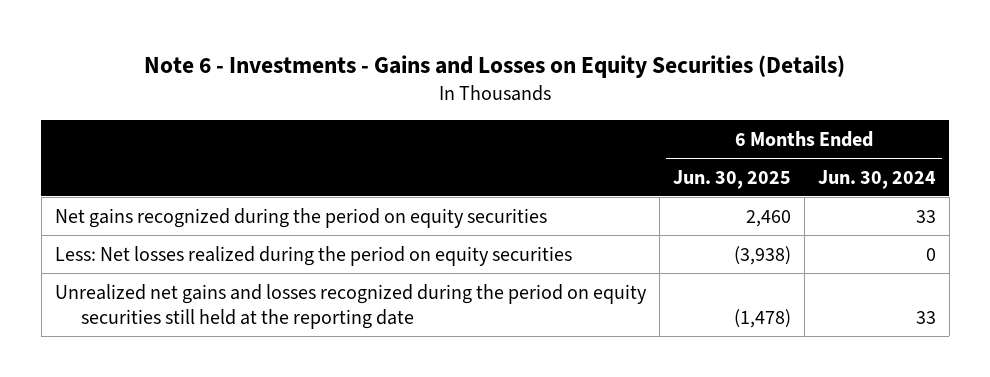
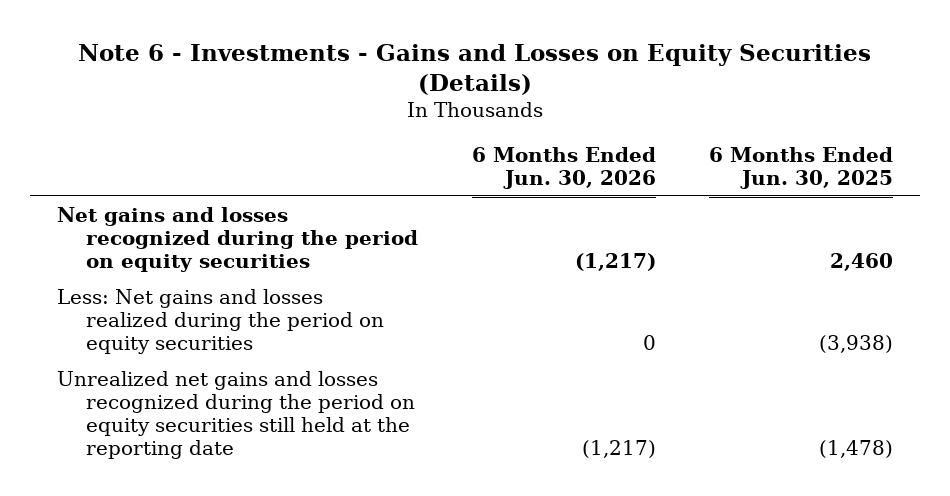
[817,169,936,189] Jun. 30, 2024 -> none
none -> [471,146,656,189] 6 Months Ended Jun. 30, 2026
[54,207,547,228] Net gains recognized during the period on equity securities -> [57,207,419,273] Net gains and losses recognized during the period on equity securities
[54,245,572,266] Less: Net losses realized during the period on equity securities -> [57,289,385,355] Less: Net gains and losses realized during the period on equity securities

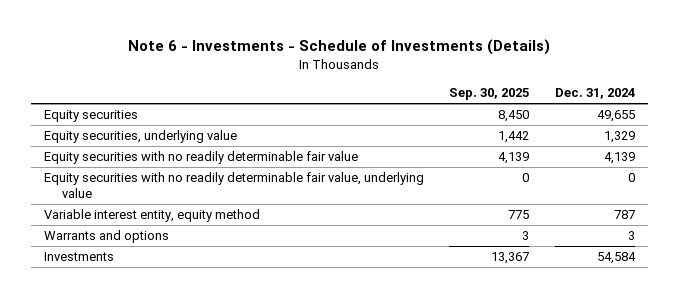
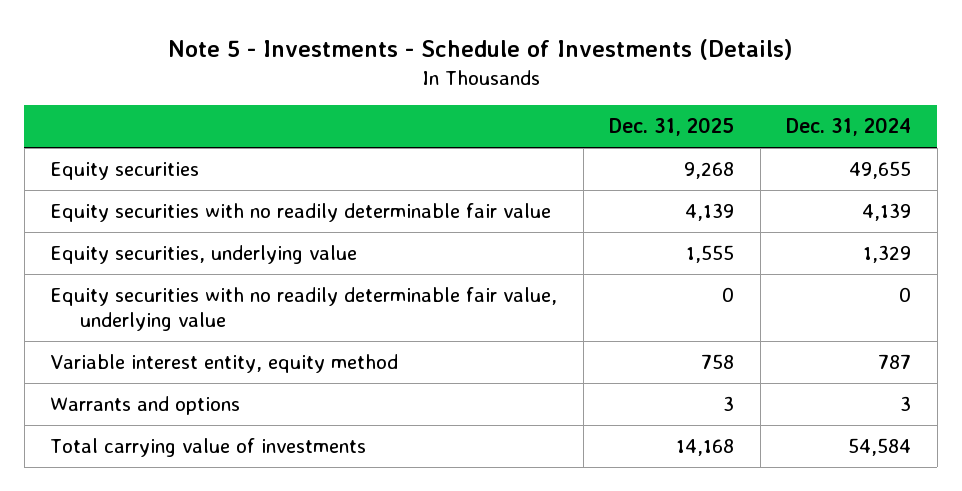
[128,39,551,56] Note 6 - Investments - Schedule of Investments (Details) -> [167,38,793,60] Note 5 - Investments - Schedule of Investments (Details)
[449,88,530,101] Sep. 30, 2025 -> none
none -> [609,117,735,137] Dec. 31, 2025
[43,130,237,144] Equity securities, underlying value -> [50,244,358,264] Equity securities, underlying value
[43,252,114,262] Investments -> [50,437,367,457] Total carrying value of investments

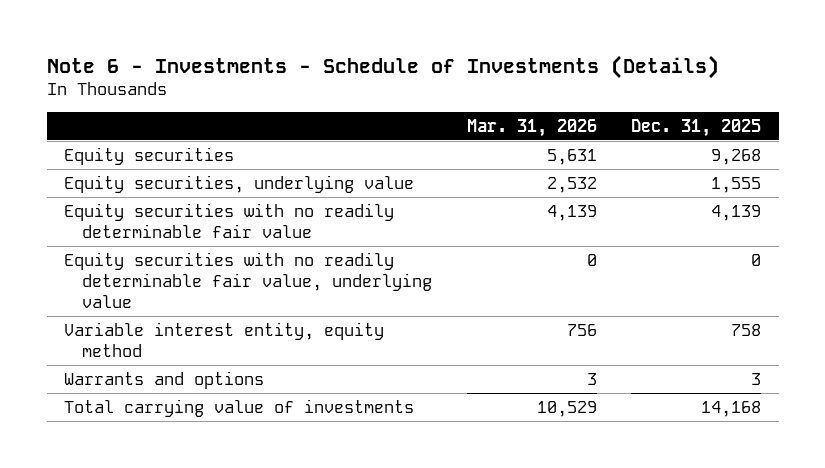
[167,38,793,60] Note 5 - Investments - Schedule of Investments (Details) -> [46,54,719,79] Note 6 - Investments - Schedule of Investments (Details)
[786,117,912,137] Dec. 31, 2024 -> none
none -> [466,119,597,138] Mar. 31, 2026
[50,202,552,222] Equity securities with no readily determinable fair value -> [63,202,394,238] Equity securities with no readily determinable fair value

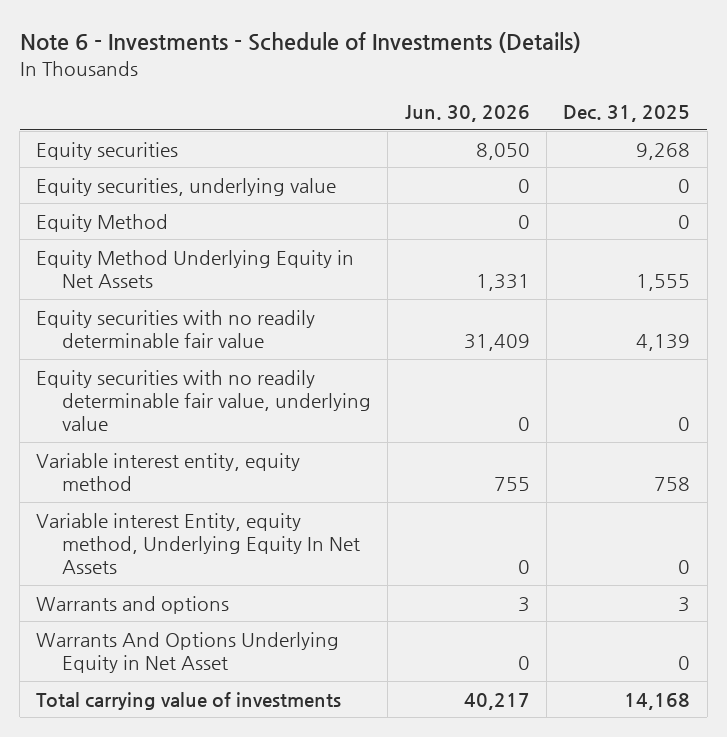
[466,119,597,138] Mar. 31, 2026 -> none
none -> [404,105,530,123] Jun. 30, 2026
[711,176,762,193] 1,555 -> [678,178,691,193] 0
none -> [36,213,169,232] Equity Method
none -> [36,249,355,288] Equity Method Underlying Equity in Net Assets
none -> [36,512,360,575] Variable interest Entity, equity method, Underlying Equity In Net Assets
none -> [36,631,340,673] Warrants And Options Underlying Equity in Net Asset

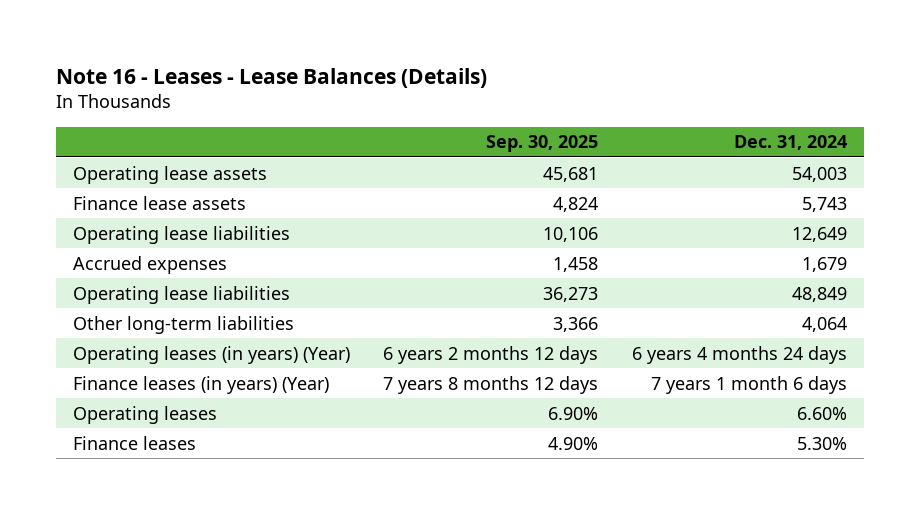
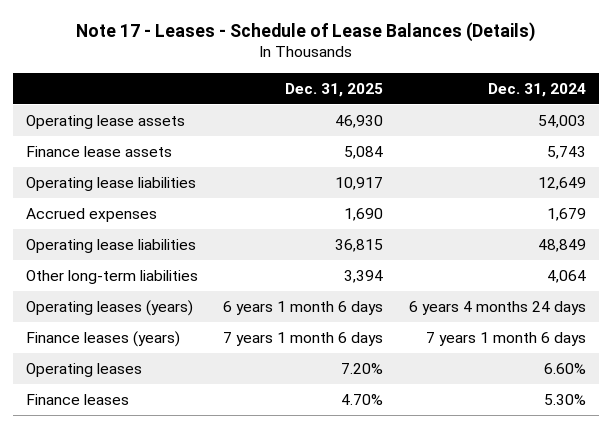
[55,67,487,88] Note 16 - Leases - Lease Balances (Details) -> [75,21,535,42] Note 17 - Leases - Schedule of Lease Balances (Details)
[486,135,599,153] Sep. 30, 2025 -> none
none -> [285,82,384,97] Dec. 31, 2025
[72,345,350,364] Operating leases (in years) (Year) -> [25,299,193,316] Operating leases (years)
[72,375,329,394] Finance leases (in years) (Year) -> [25,330,180,347] Finance leases (years)

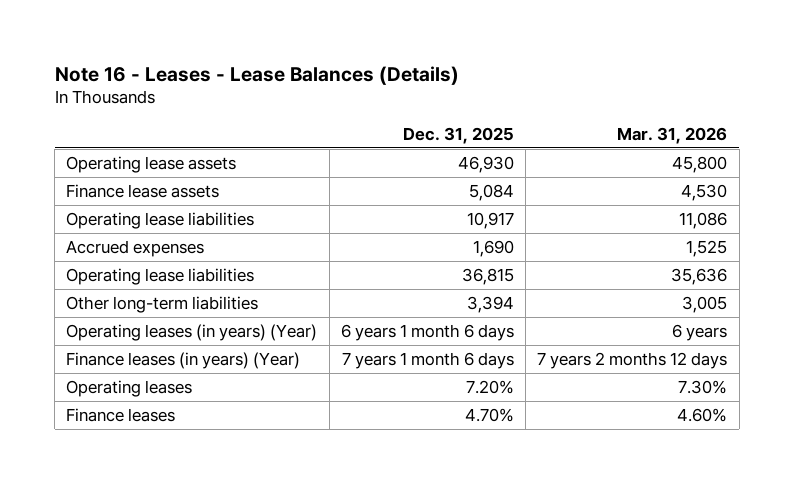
[75,21,535,42] Note 17 - Leases - Schedule of Lease Balances (Details) -> [54,65,459,85] Note 16 - Leases - Lease Balances (Details)
[487,82,586,97] Dec. 31, 2024 -> none
none -> [617,126,728,144] Mar. 31, 2026
[25,299,193,316] Operating leases (years) -> [66,323,318,341] Operating leases (in years) (Year)
[25,330,180,347] Finance leases (years) -> [66,351,301,369] Finance leases (in years) (Year)

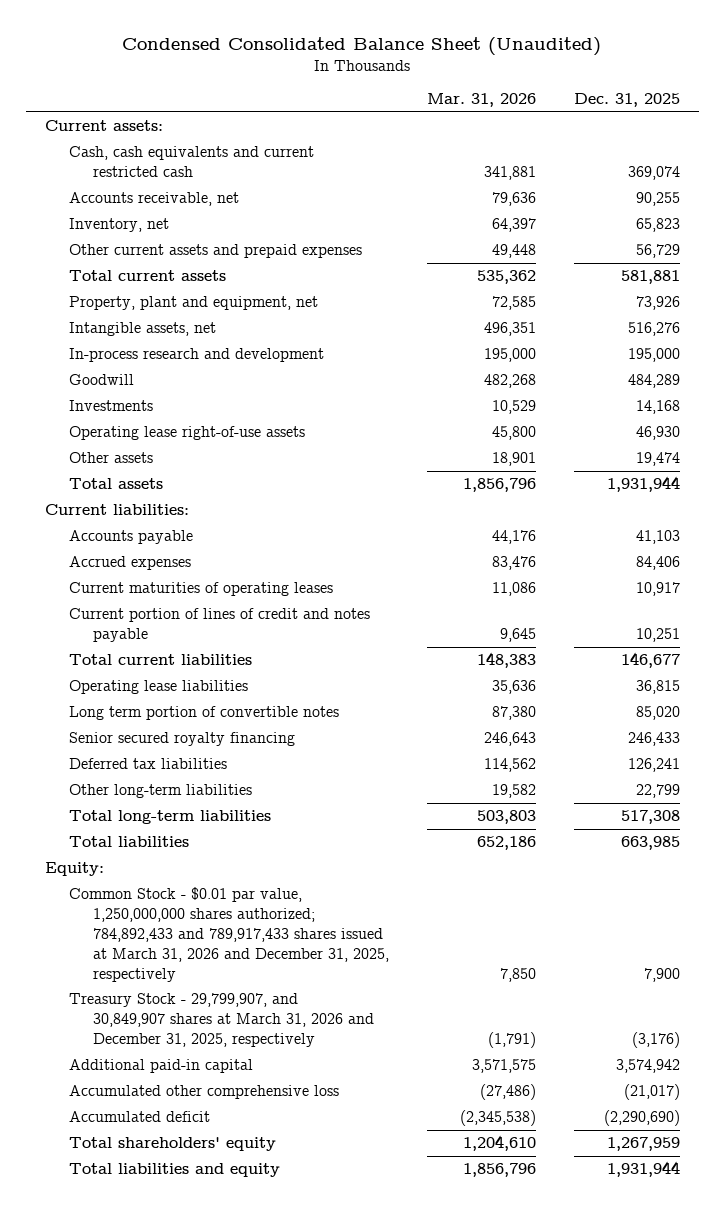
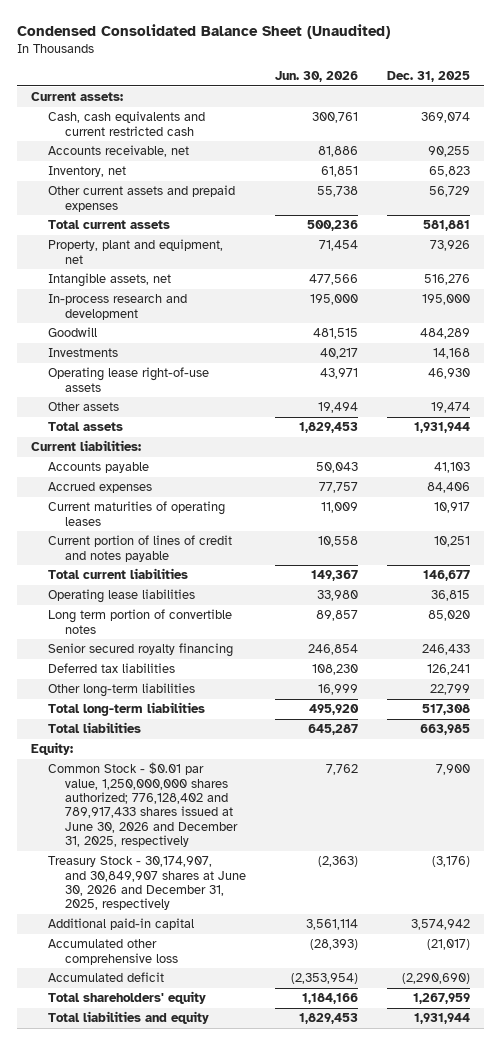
[426,93,536,108] Mar. 31, 2026 -> none
none -> [275,70,359,82] Jun. 30, 2026
[68,887,389,982] Common Stock - $0.01 par value, 1,250,000,000 shares authorized; 784,892,433 and 789,917,433 shares issued at March 31, 2026 and December 31, 2025, respectively -> [48,762,239,847] Common Stock - $0.01 par value, 1,250,000,000 shares authorized; 776,128,402 and 789,917,433 shares issued at June 30, 2026 and December 31, 2025, respectively
[68,993,374,1048] Treasury Stock - 29,799,907, and 30,849,907 shares at March 31, 2026 and December 31, 2025, respectively -> [48,856,247,911] Treasury Stock - 30,174,907, and 30,849,907 shares at June 30, 2026 and December 31, 2025, respectively

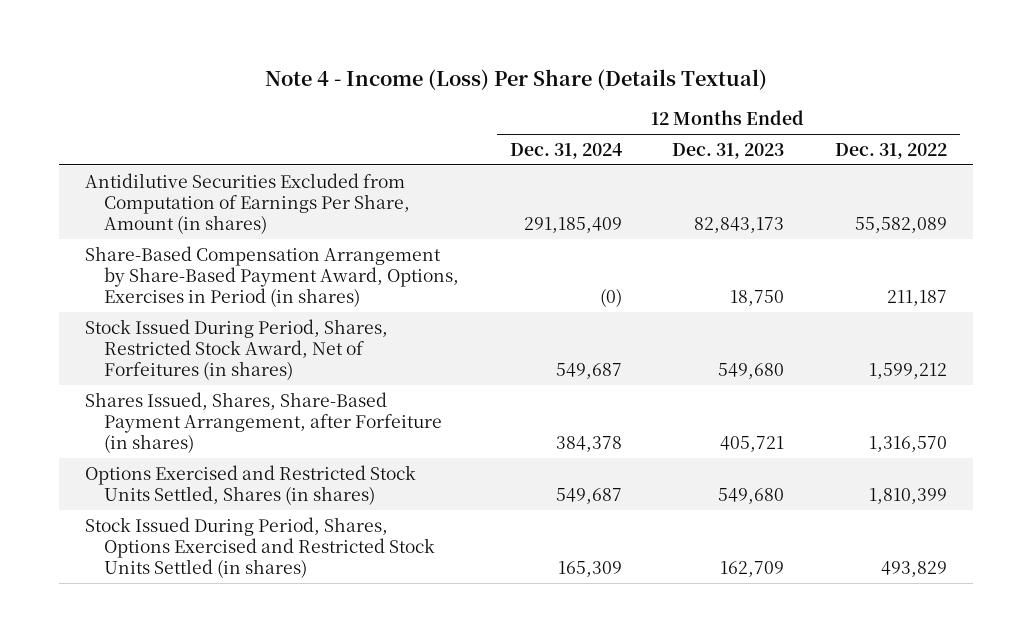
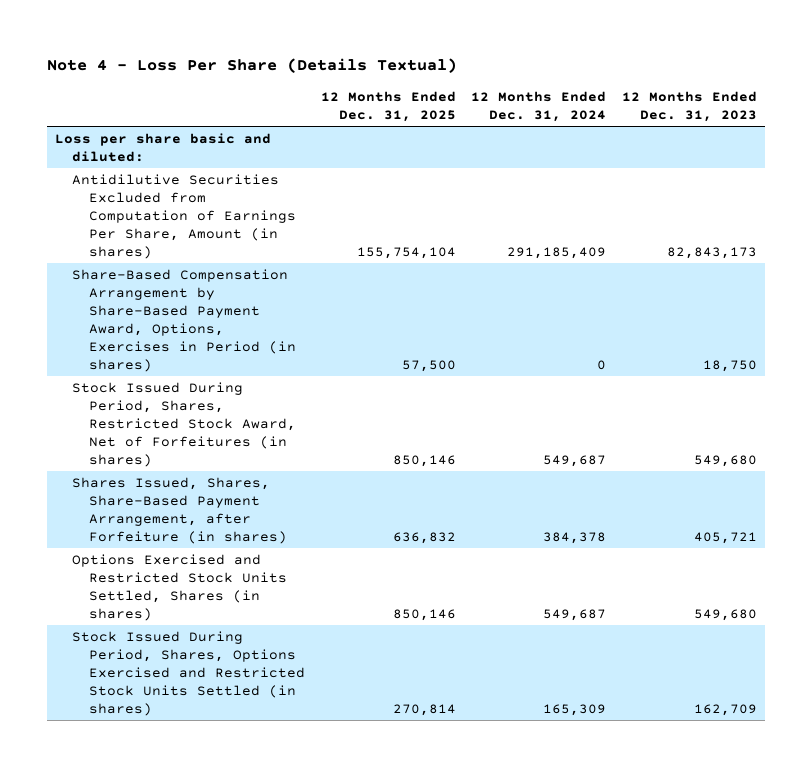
[264,68,767,90] Note 4 - Income (Loss) Per Share (Details Textual) -> [47,57,458,73] Note 4 - Loss Per Share (Details Textual)
[835,142,948,159] Dec. 31, 2022 -> none
none -> [320,90,456,122] 12 Months Ended Dec. 31, 2025
none -> [54,133,271,162] Loss per share basic and diluted:
[599,288,622,308] (0) -> [597,359,607,370] 0

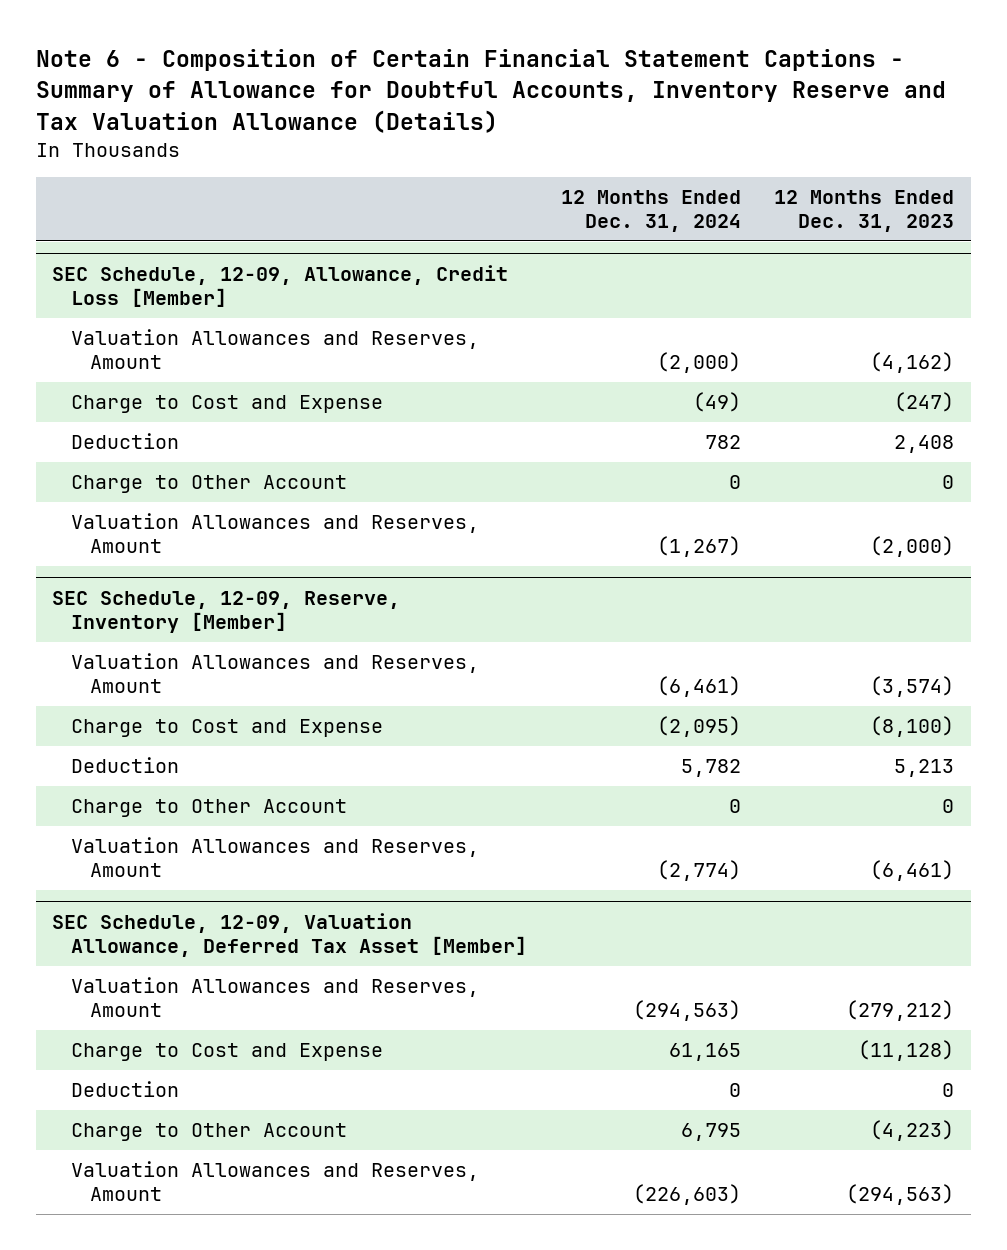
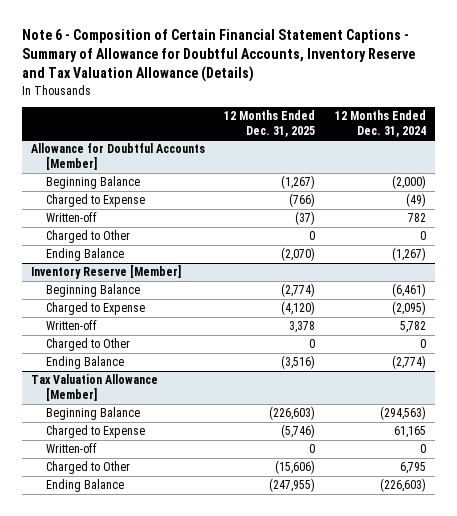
[774,190,955,233] 12 Months Ended Dec. 31, 2023 -> none
none -> [224,110,316,137] 12 Months Ended Dec. 31, 2025
[52,265,509,308] SEC Schedule, 12-09, Allowance, Credit Loss [Member] -> [31,143,206,170] Allowance for Doubtful Accounts [Member]
[71,329,480,370] Valuation Allowances and Reserves, Amount -> [45,176,140,190] Beginning Balance
[71,395,384,414] Charge to Cost and Expense -> [45,194,145,208] Charged to Expense
[71,433,180,450] Deduction -> [45,212,97,223] Written-off
[71,475,348,494] Charge to Other Account -> [45,230,130,244] Charged to Other
[71,513,480,554] Valuation Allowances and Reserves, Amount -> [45,248,124,262] Ending Balance
[52,591,401,634] SEC Schedule, 12-09, Reserve, Inventory [Member] -> [31,265,182,280] Inventory Reserve [Member]
[71,653,480,694] Valuation Allowances and Reserves, Amount -> [45,284,140,298] Beginning Balance
[71,719,384,738] Charge to Cost and Expense -> [45,302,145,316] Charged to Expense
[71,757,180,774] Deduction -> [45,320,97,331] Written-off
[71,799,348,818] Charge to Other Account -> [45,338,130,352] Charged to Other
[71,837,480,878] Valuation Allowances and Reserves, Amount -> [45,356,124,370] Ending Balance
[52,913,528,958] SEC Schedule, 12-09, Valuation Allowance, Deferred Tax Asset [Member] -> [31,374,159,401] Tax Valuation Allowance [Member]
[71,977,480,1018] Valuation Allowances and Reserves, Amount -> [45,407,140,421] Beginning Balance
[71,1043,384,1062] Charge to Cost and Expense -> [45,425,145,439] Charged to Expense
[71,1081,180,1098] Deduction -> [45,443,97,454] Written-off
[71,1123,348,1142] Charge to Other Account -> [45,461,130,475] Charged to Other
[71,1161,480,1202] Valuation Allowances and Reserves, Amount -> [45,479,124,493] Ending Balance

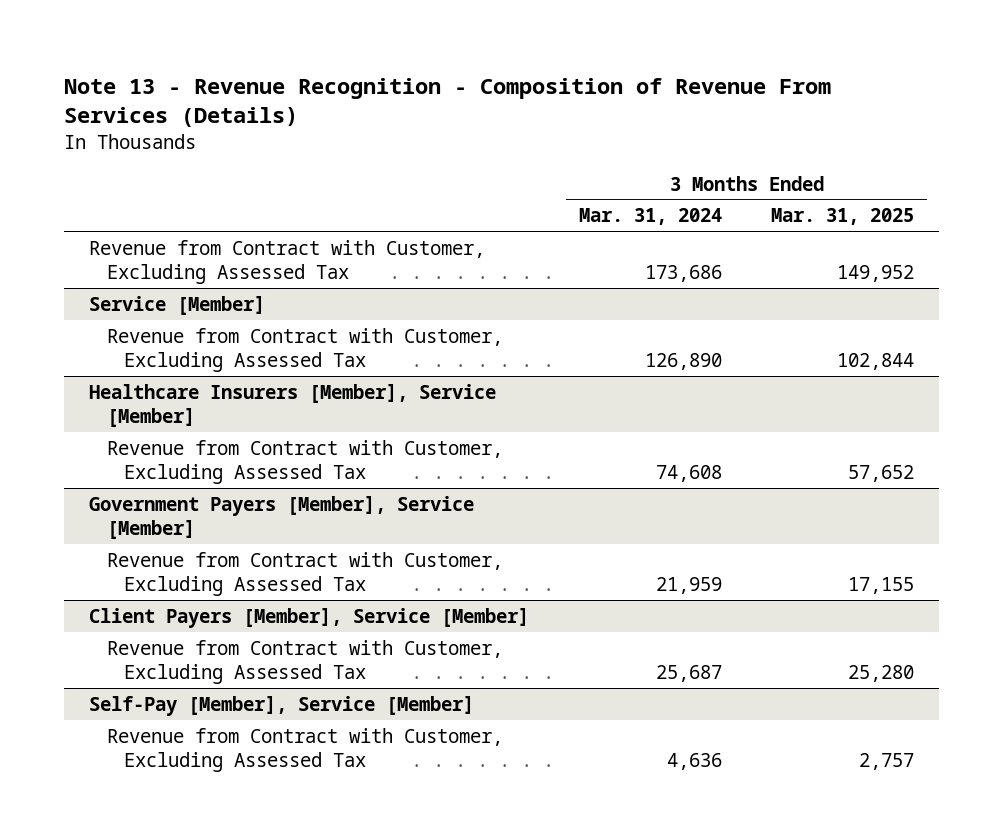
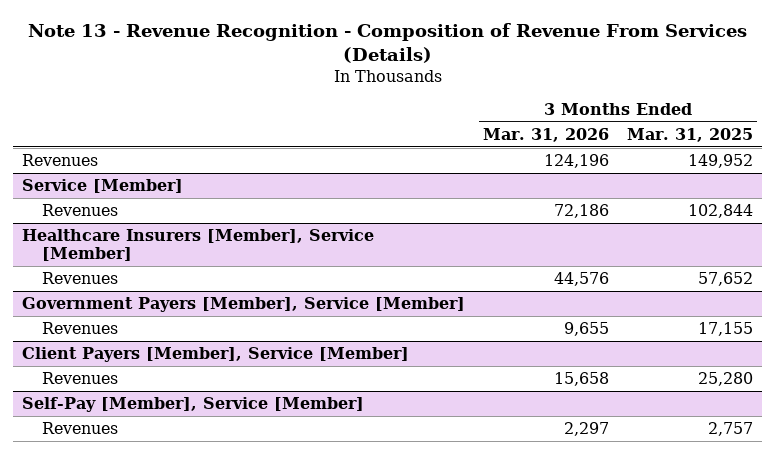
[578,208,722,226] Mar. 31, 2024 -> none
none -> [483,127,610,142] Mar. 31, 2026
[89,239,486,285] Revenue from Contract with Customer, Excluding Assessed Tax -> [22,154,99,167] Revenues
[106,327,503,373] Revenue from Contract with Customer, Excluding Assessed Tax -> [41,204,118,217] Revenues
[106,439,503,485] Revenue from Contract with Customer, Excluding Assessed Tax -> [41,272,118,285] Revenues
[106,551,503,597] Revenue from Contract with Customer, Excluding Assessed Tax -> [41,322,118,335] Revenues
[106,639,503,685] Revenue from Contract with Customer, Excluding Assessed Tax -> [41,372,118,385] Revenues
[106,727,503,773] Revenue from Contract with Customer, Excluding Assessed Tax -> [41,422,118,435] Revenues

